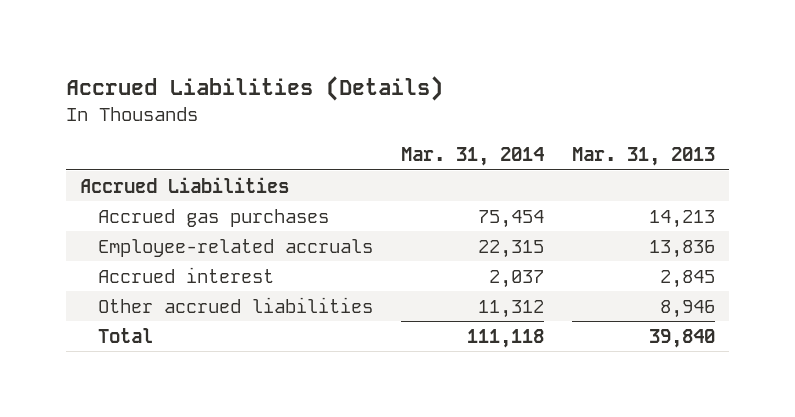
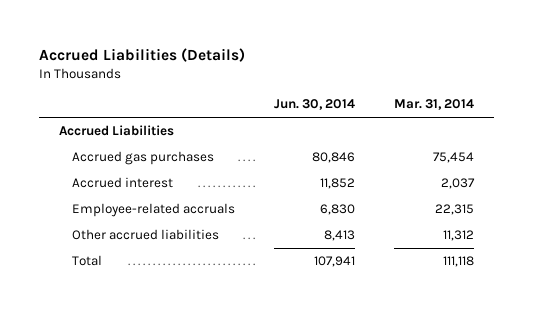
[572,147,716,167] Mar. 31, 2013 -> none
none -> [274,99,356,111] Jun. 30, 2014
[97,238,373,257] Employee-related accruals -> [72,203,236,218] Employee-related accruals

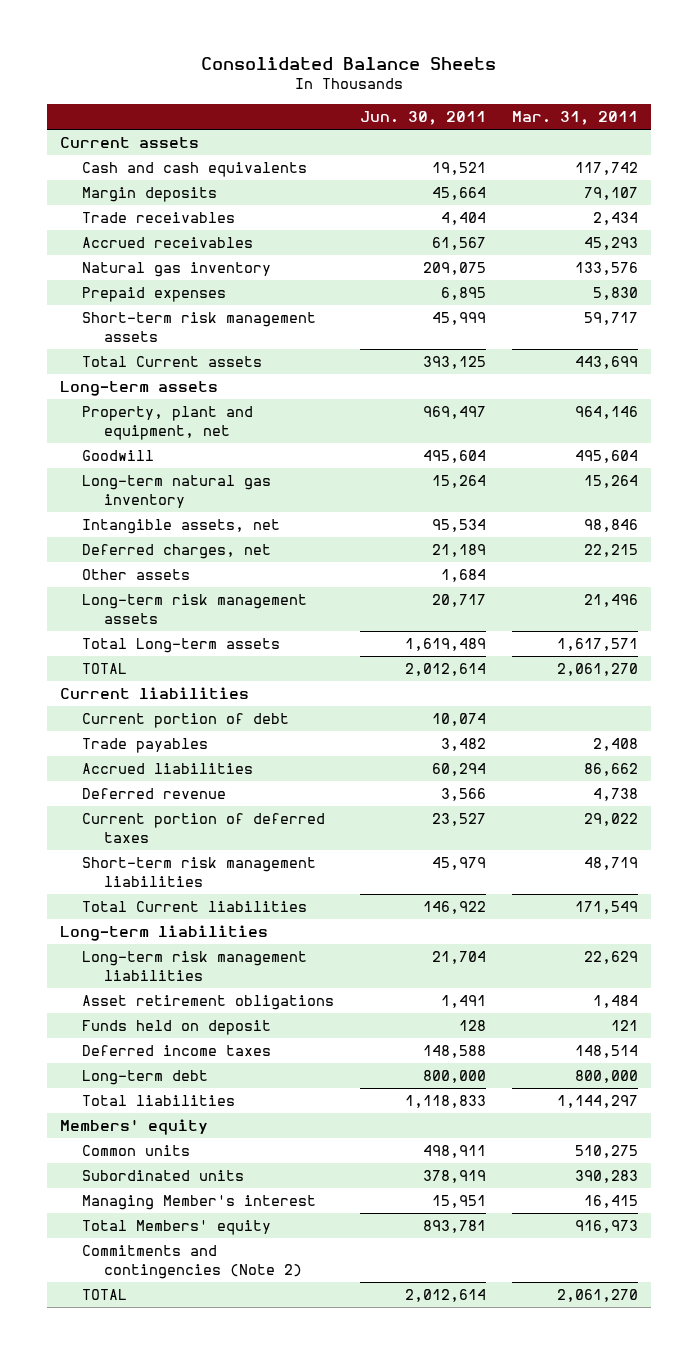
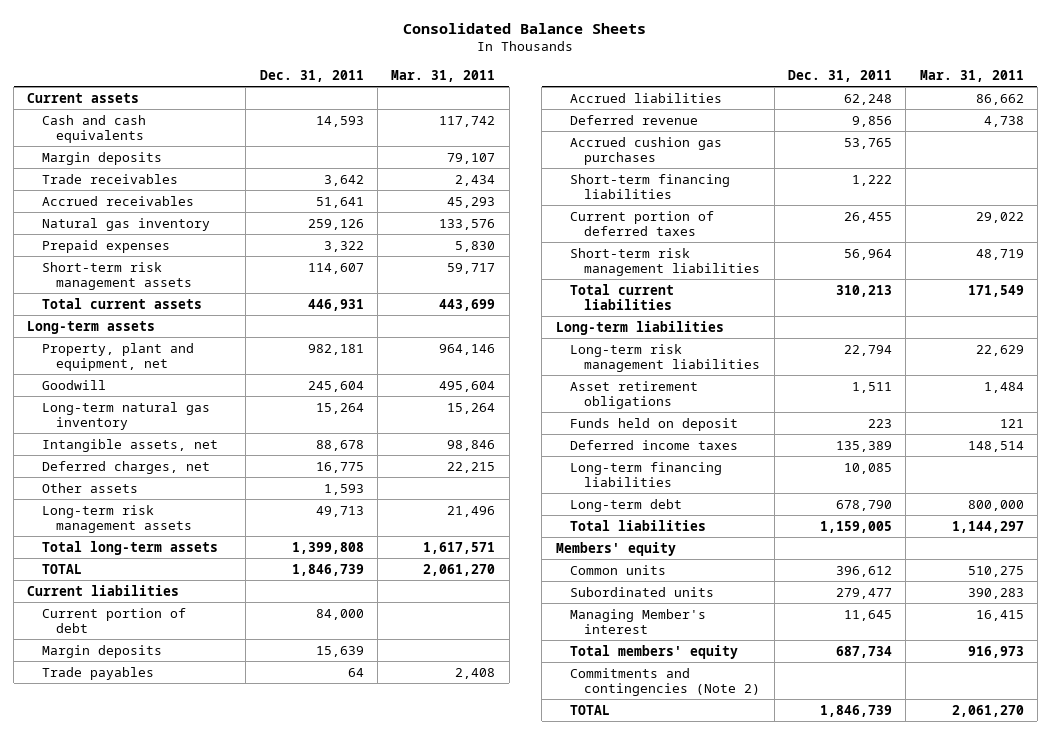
[359,110,486,125] Jun. 30, 2011 -> none
none -> [259,69,364,82] Dec. 31, 2011
[82,356,263,368] Total Current assets -> [41,297,202,309] Total current assets
[82,638,281,654] Total Long-term assets -> [41,540,218,555] Total long-term assets
none -> [41,644,162,658] Margin deposits
none -> [569,136,722,166] Accrued cushion gas purchases
none -> [569,173,730,200] Short-term financing liabilities
[82,901,308,913] Total Current liabilities -> [569,283,674,311] Total current liabilities
none -> [569,461,722,488] Long-term financing liabilities
[82,1220,272,1236] Total Members' equity -> [569,644,738,659] Total members' equity

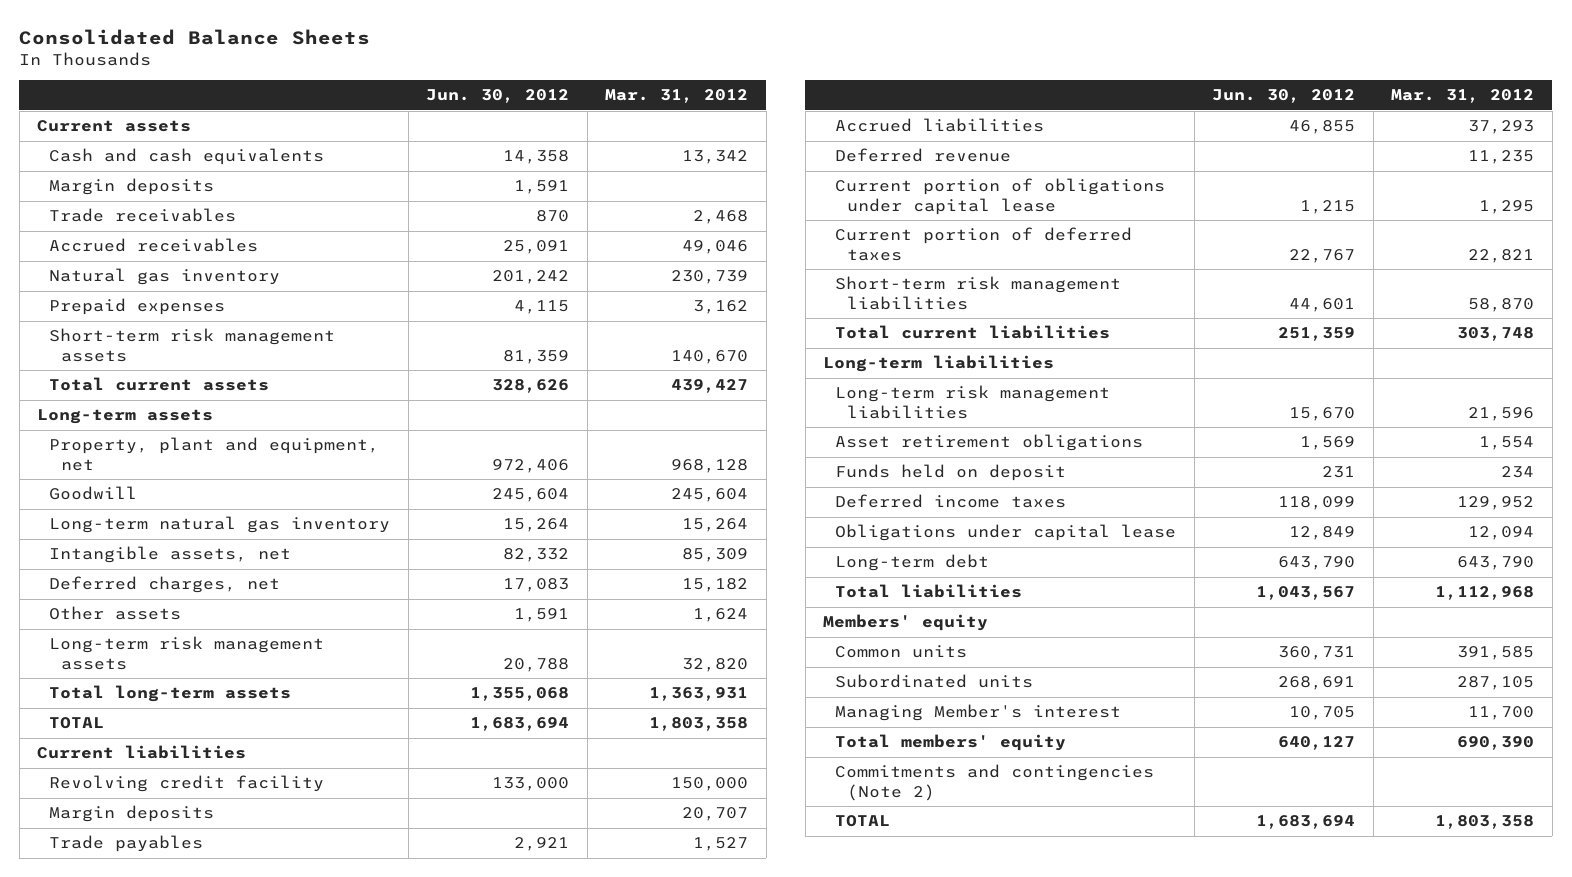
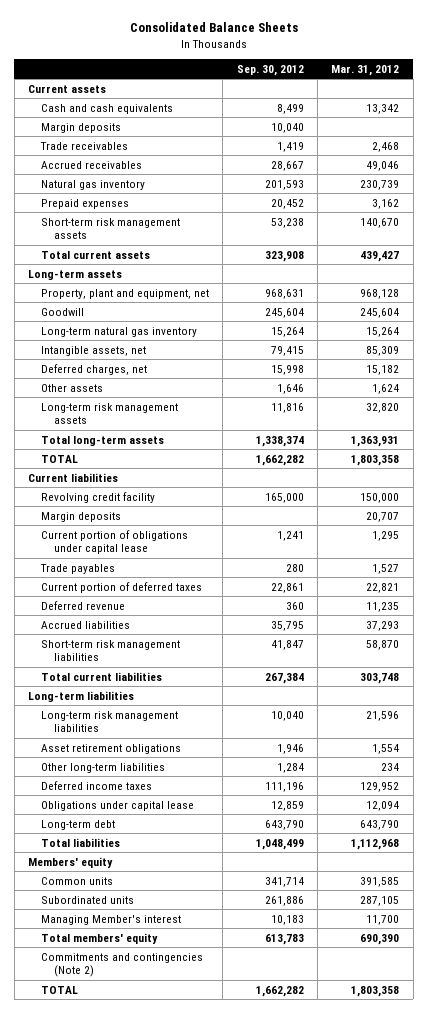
[426,89,570,104] Jun. 30, 2012 -> none
none -> [236,64,304,76] Sep. 30, 2012
[49,835,204,853] Trade payables -> [39,563,115,574] Trade payables
[835,148,1012,163] Deferred revenue -> [40,600,125,610] Deferred revenue
[835,118,1045,133] Accrued liabilities -> [40,620,130,629] Accrued liabilities
[835,464,1067,482] Funds held on deposit -> [40,762,165,773] Other long-term liabilities

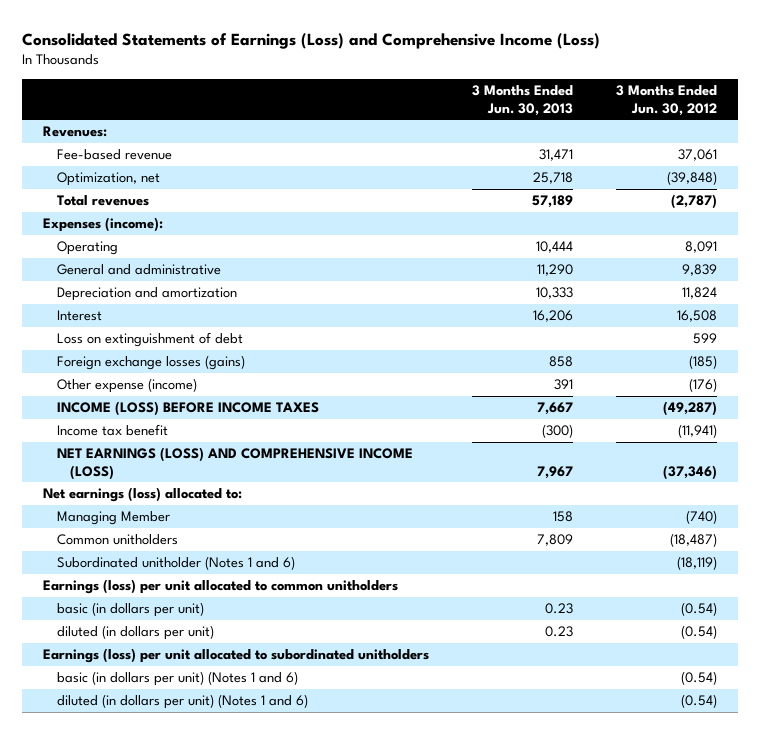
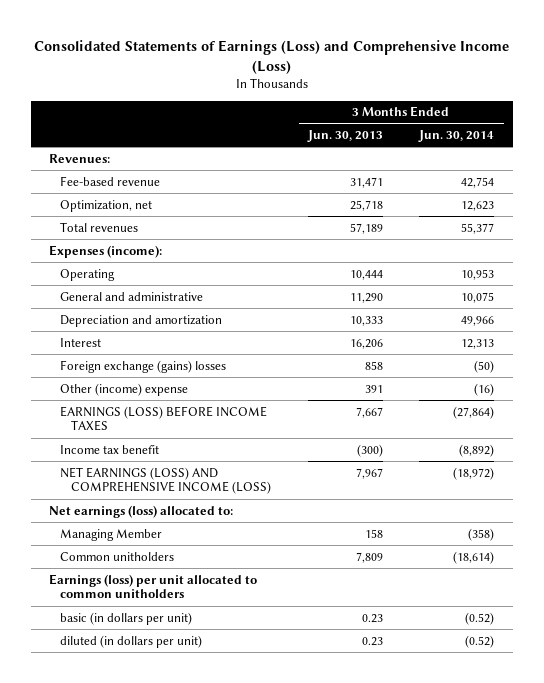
[616,85,718,116] 3 Months Ended Jun. 30, 2012 -> none
none -> [418,129,495,142] Jun. 30, 2014
[56,332,243,348] Loss on extinguishment of debt -> none
[56,355,245,371] Foreign exchange losses (gains) -> [60,359,227,373] Foreign exchange (gains) losses
[56,378,197,394] Other expense (income) -> [60,382,189,396] Other (income) expense
[56,401,319,417] INCOME (LOSS) BEFORE INCOME TAXES -> [60,405,268,432] EARNINGS (LOSS) BEFORE INCOME TAXES
[56,556,295,571] Subordinated unitholder (Notes 1 and 6) -> none
[43,648,430,664] Earnings (loss) per unit allocated to subordinated unitholders -> none
[56,671,298,687] basic (in dollars per unit) (Notes 1 and 6) -> none
[56,694,308,710] diluted (in dollars per unit) (Notes 1 and 6) -> none

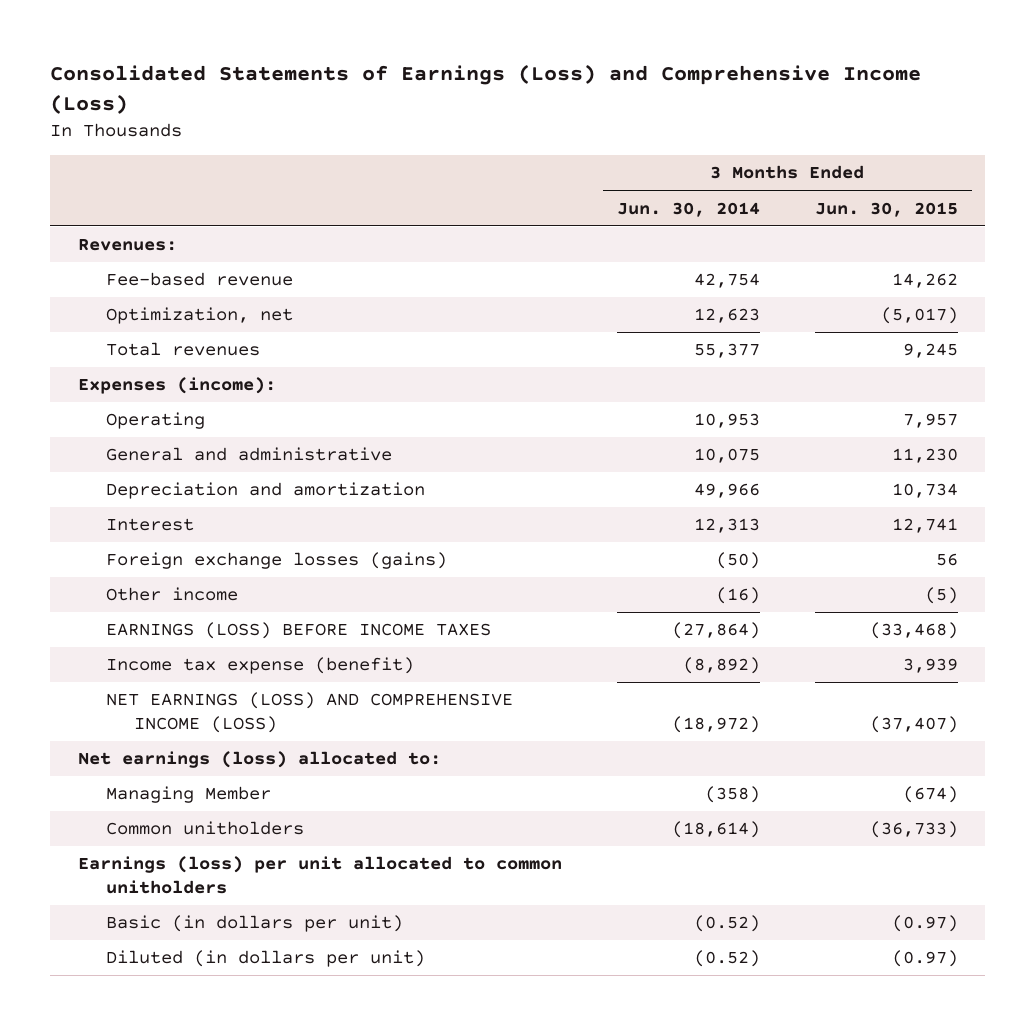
[306,129,383,142] Jun. 30, 2013 -> none
none -> [814,201,958,217] Jun. 30, 2015
[60,359,227,373] Foreign exchange (gains) losses -> [105,552,447,570] Foreign exchange losses (gains)
[60,382,189,396] Other (income) expense -> [105,587,238,602] Other income
[60,444,160,454] Income tax benefit -> [105,657,414,675] Income tax expense (benefit)
[60,611,193,625] basic (in dollars per unit) -> [105,915,403,933] Basic (in dollars per unit)
[60,634,203,648] diluted (in dollars per unit) -> [105,950,425,968] Diluted (in dollars per unit)

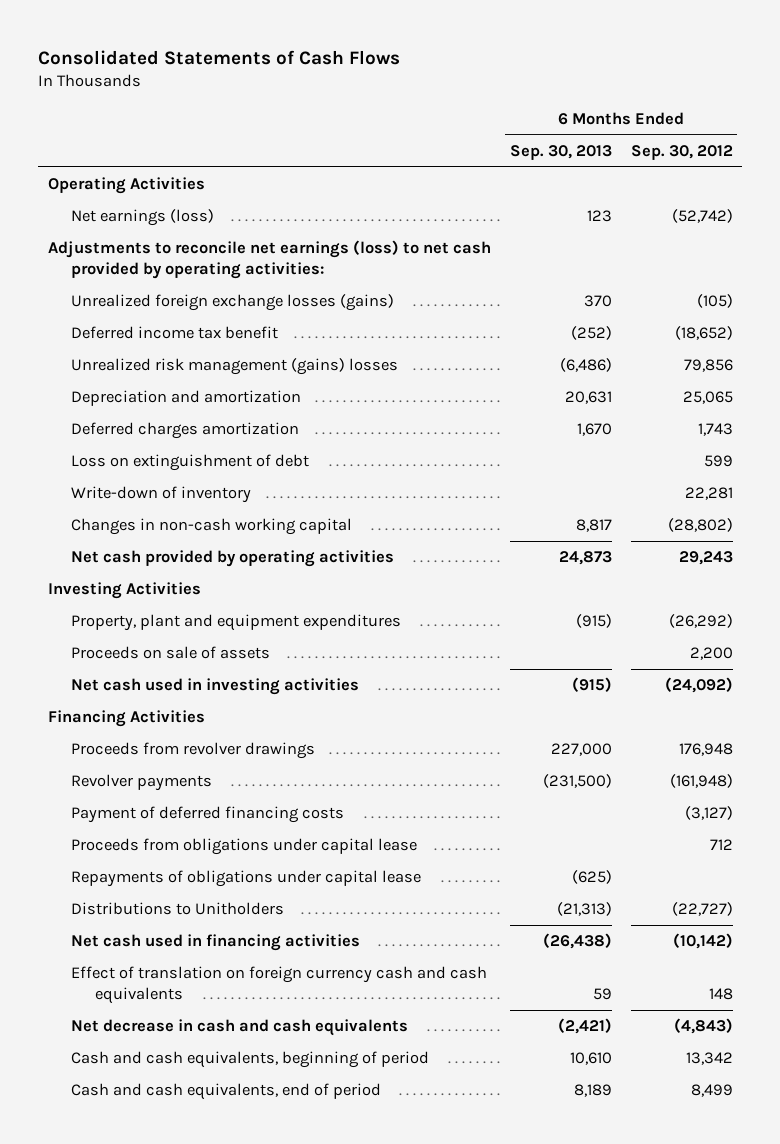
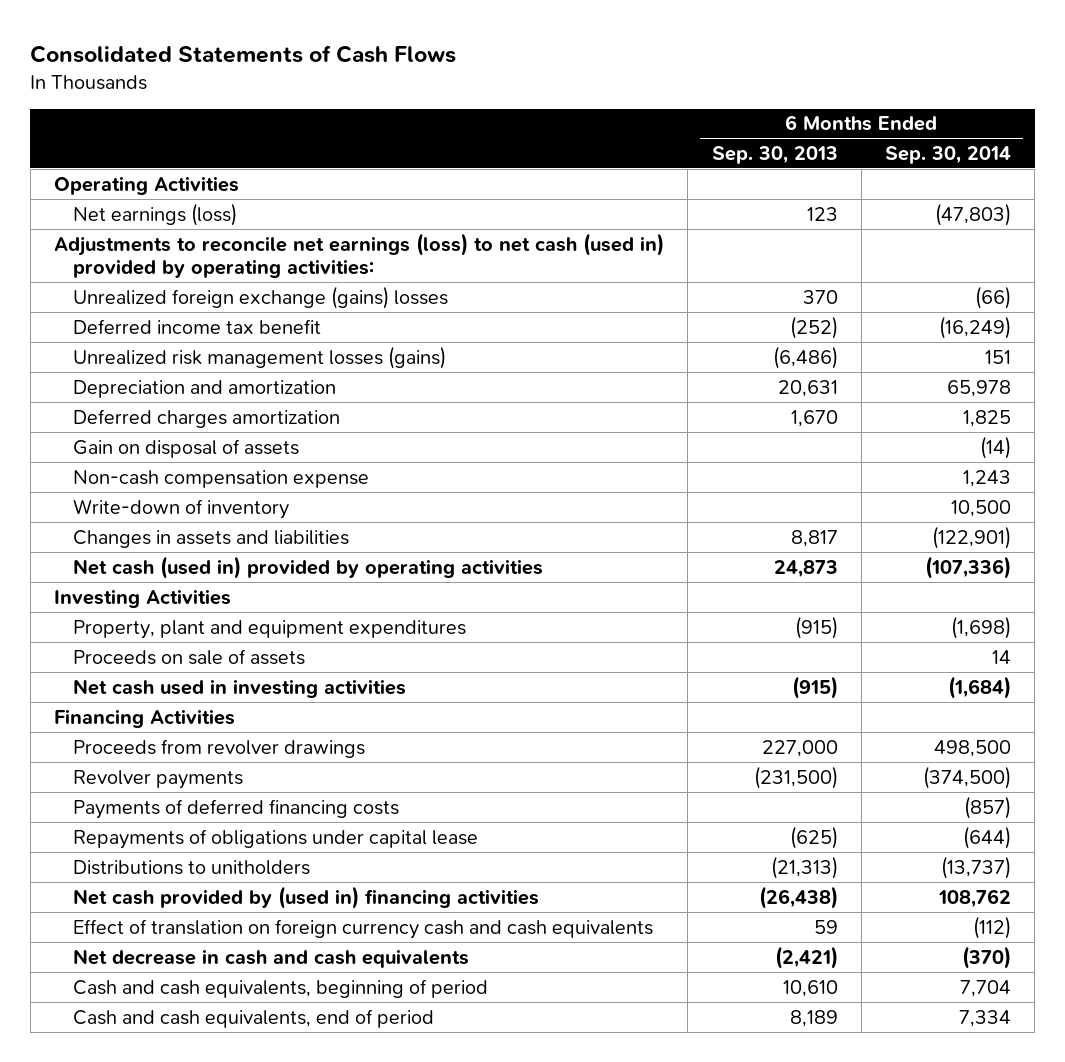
[630,144,733,160] Sep. 30, 2012 -> none
none -> [885,145,1012,164] Sep. 30, 2014
[47,240,491,279] Adjustments to reconcile net earnings (loss) to net cash provided by operating activities: -> [54,232,665,278] Adjustments to reconcile net earnings (loss) to net cash (used in) provided by operating activities:
[71,294,395,312] Unrealized foreign exchange losses (gains) -> [72,285,448,309] Unrealized foreign exchange (gains) losses
[71,358,399,376] Unrealized risk management (gains) losses -> [72,345,446,369] Unrealized risk management losses (gains)
[71,454,310,472] Loss on extinguishment of debt -> none
none -> [72,438,299,458] Gain on disposal of assets
none -> [72,469,369,488] Non-cash compensation expense
[71,518,353,536] Changes in non-cash working capital -> [72,529,349,548] Changes in assets and liabilities
[71,550,395,568] Net cash provided by operating activities -> [72,555,543,579] Net cash (used in) provided by operating activities
[71,838,418,856] Proceeds from obligations under capital lease -> none
[71,806,345,824] Payment of deferred financing costs -> [72,798,399,819] Payments of deferred financing costs
[71,902,285,916] Distributions to Unitholders -> [72,859,310,875] Distributions to unitholders
[71,934,361,952] Net cash used in financing activities -> [72,885,539,909] Net cash provided by (used in) financing activities

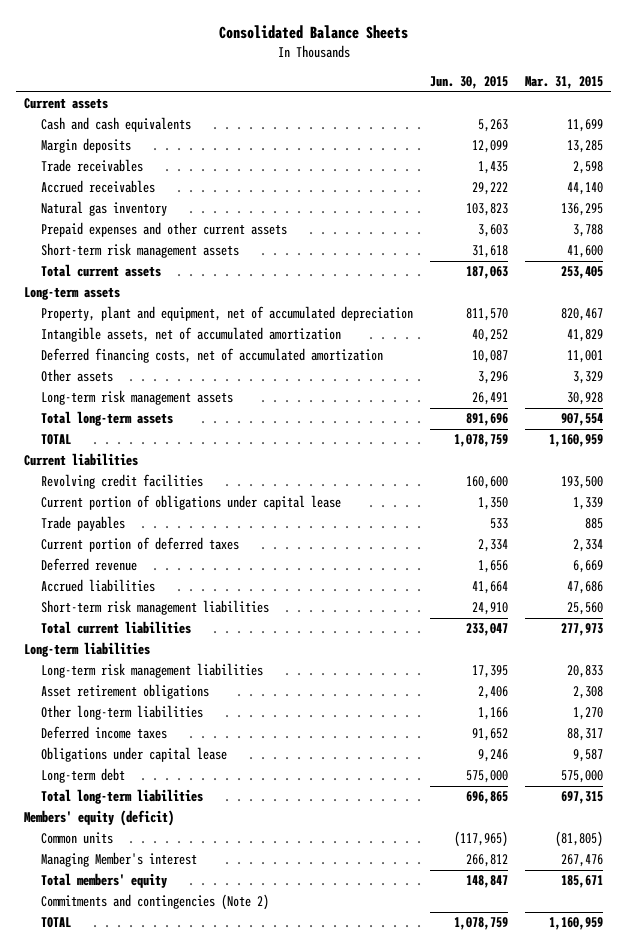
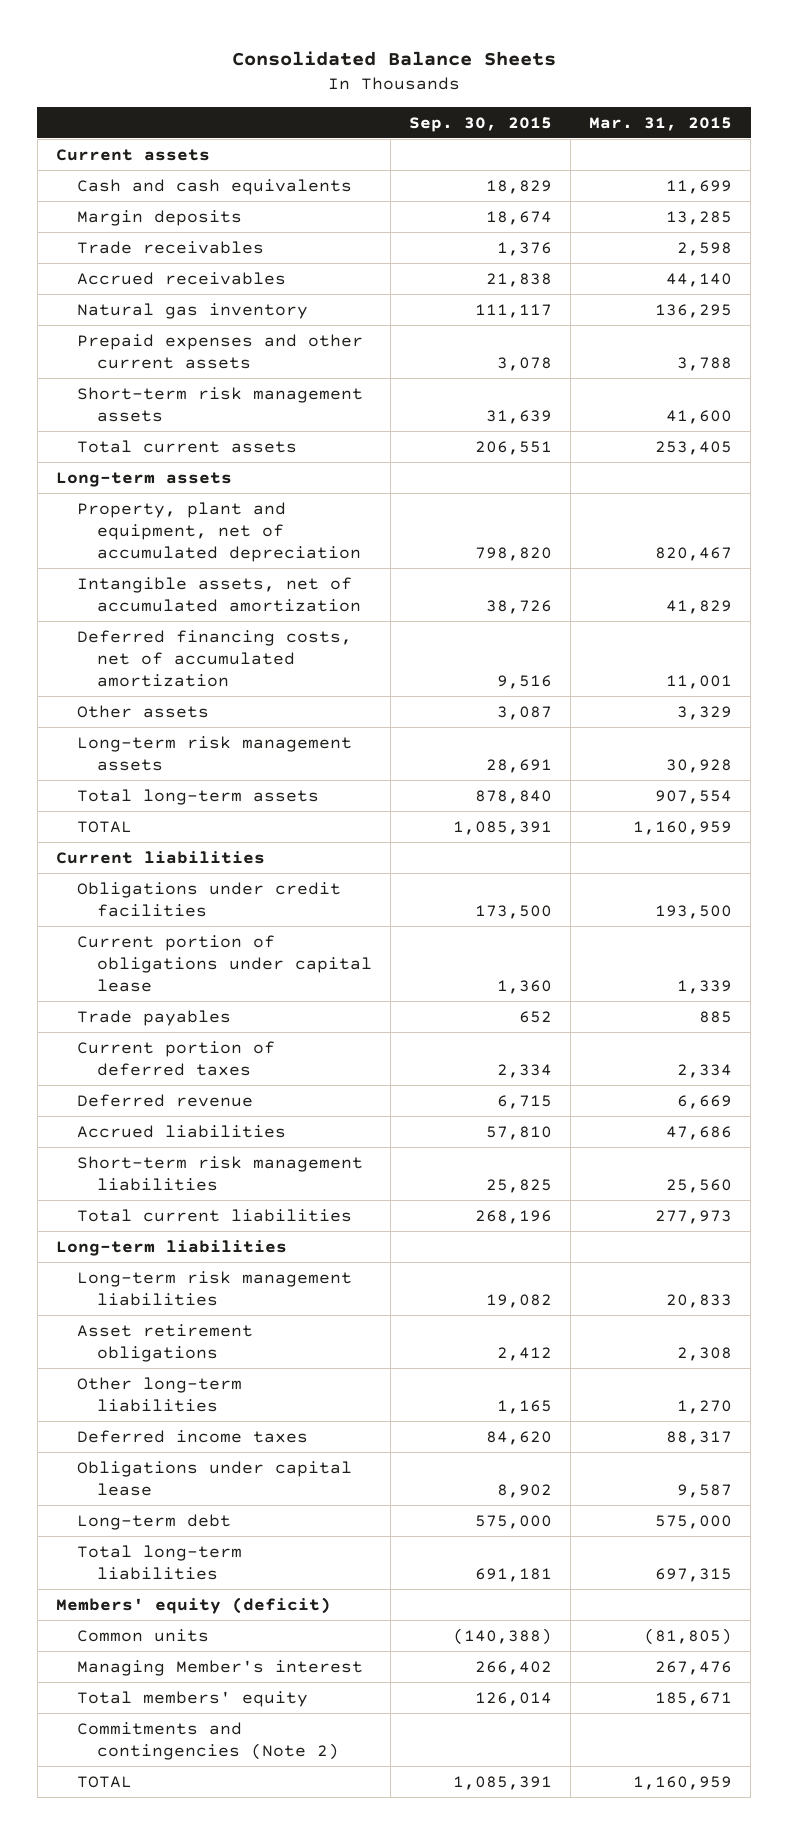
[429,75,508,89] Jun. 30, 2015 -> none
none -> [409,116,553,132] Sep. 30, 2015
[41,474,204,490] Revolving credit facilities -> [76,881,341,917] Obligations under credit facilities

